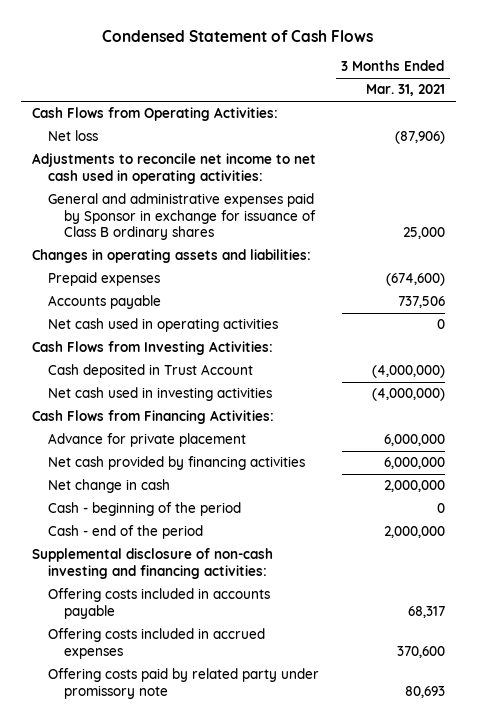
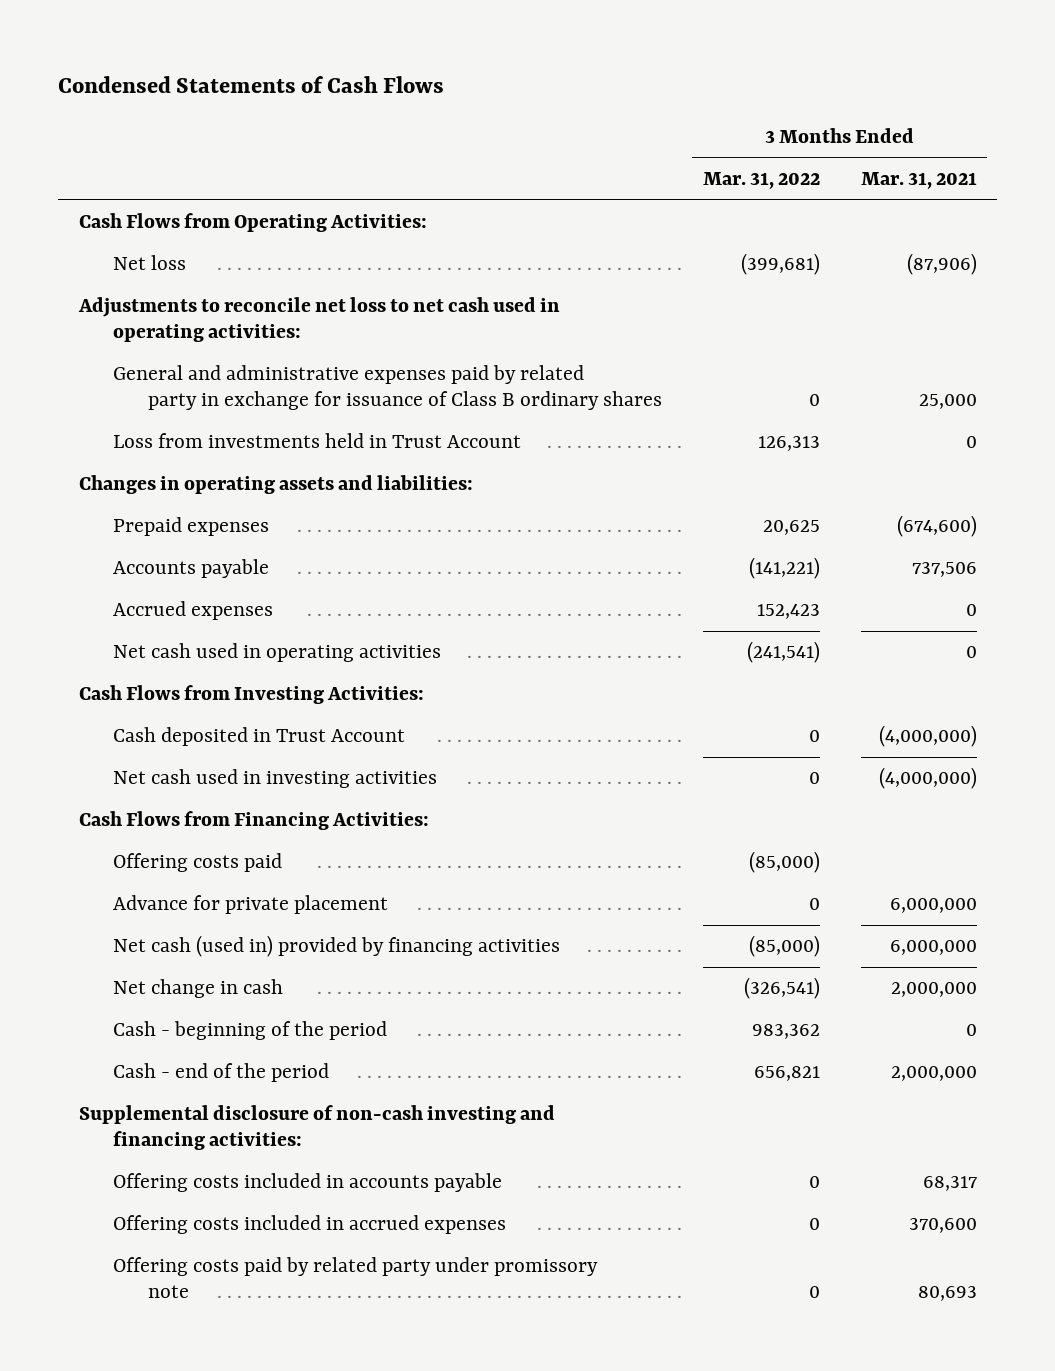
[102,29,374,42] Condensed Statement of Cash Flows -> [58,76,445,94] Condensed Statements of Cash Flows
none -> [702,172,820,190] Mar. 31, 2022
[31,153,316,184] Adjustments to reconcile net income to net cash used in operating activities: -> [77,297,560,343] Adjustments to reconcile net loss to net cash used in operating activities:
[48,193,317,241] General and administrative expenses paid by Sponsor in exchange for issuance of Class B ordinary shares -> [113,365,662,411] General and administrative expenses paid by related party in exchange for issuance of Class B ordinary shares
none -> [113,433,522,449] Loss from investments held in Trust Account
none -> [113,601,274,621] Accrued expenses
none -> [113,853,283,873] Offering costs paid
[48,456,306,471] Net cash provided by financing activities -> [113,935,561,958] Net cash (used in) provided by financing activities

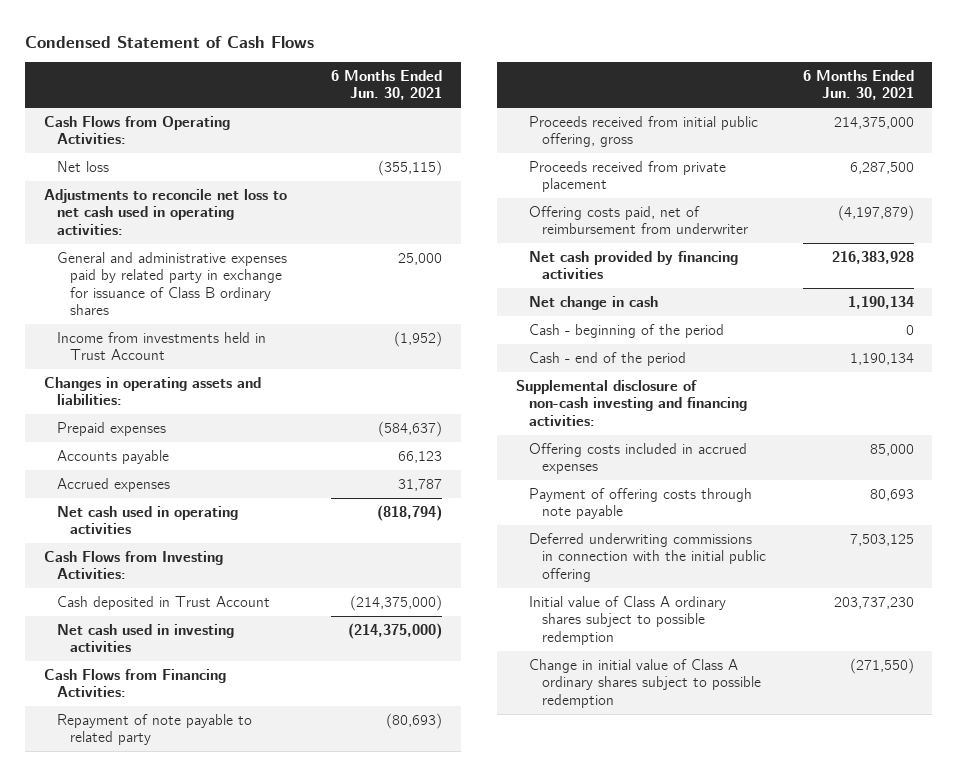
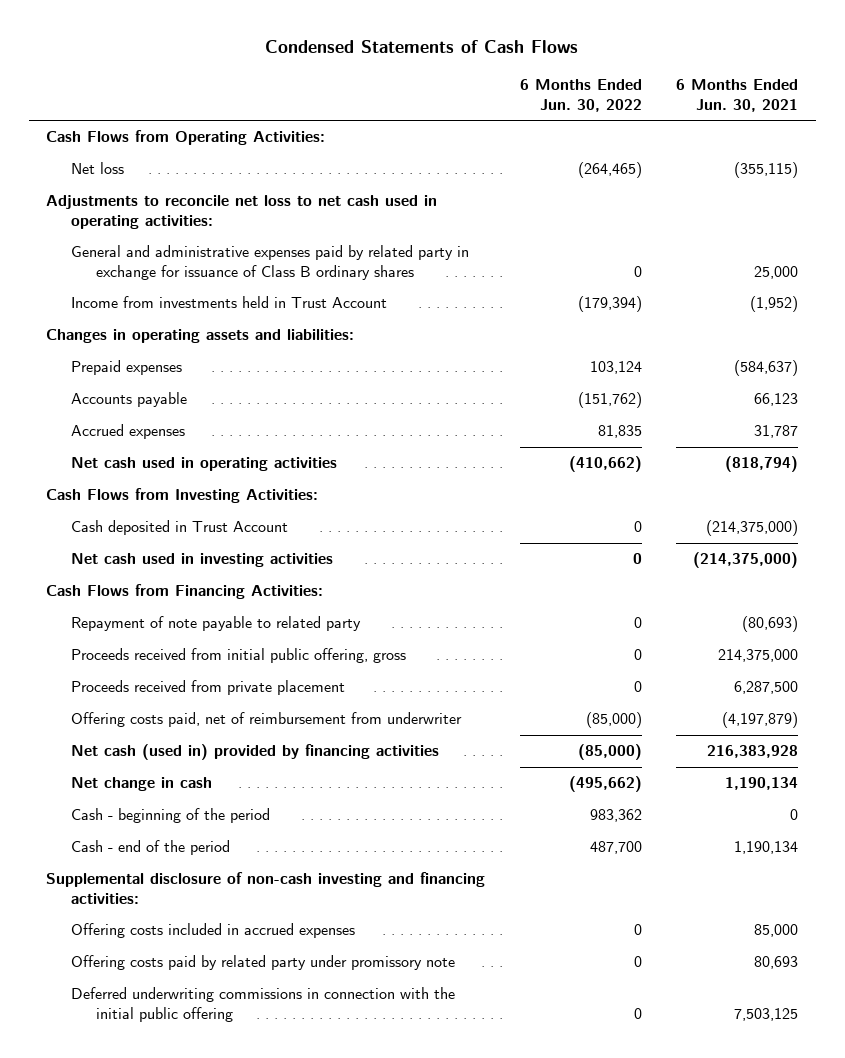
[24,35,314,48] Condensed Statement of Cash Flows -> [265,40,579,54] Condensed Statements of Cash Flows
none -> [519,79,642,113] 6 Months Ended Jun. 30, 2022
[528,250,738,280] Net cash provided by financing activities -> [71,744,440,761] Net cash (used in) provided by financing activities
[528,487,752,520] Payment of offering costs through note payable -> [71,955,456,971] Offering costs paid by related party under promissory note
[528,595,726,645] Initial value of Class A ordinary shares subject to possible redemption -> none
[528,658,761,708] Change in initial value of Class A ordinary shares subject to possible redemption -> none

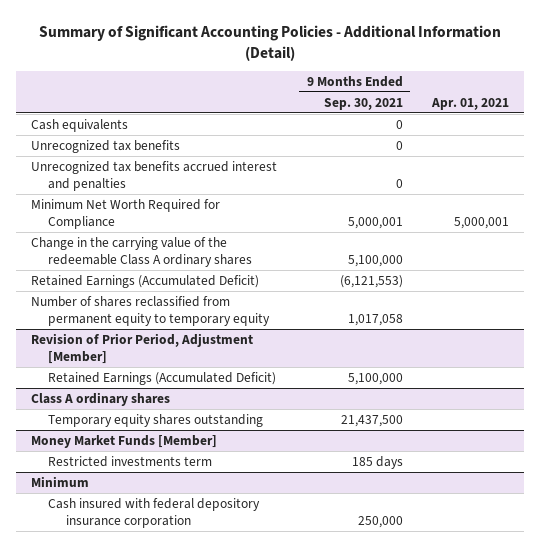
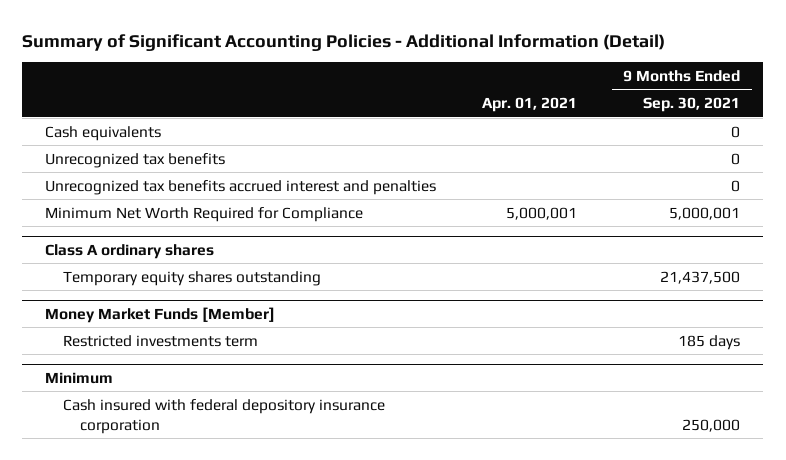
[30,236,253,268] Change in the carrying value of the redeemable Class A ordinary shares -> none
[30,274,259,288] Retained Earnings (Accumulated Deficit) -> none
[30,295,271,327] Number of shares reclassified from permanent equity to temporary equity -> none
[30,332,253,365] Revision of Prior Period, Adjustment [Member] -> none
[48,371,277,385] Retained Earnings (Accumulated Deficit) -> none

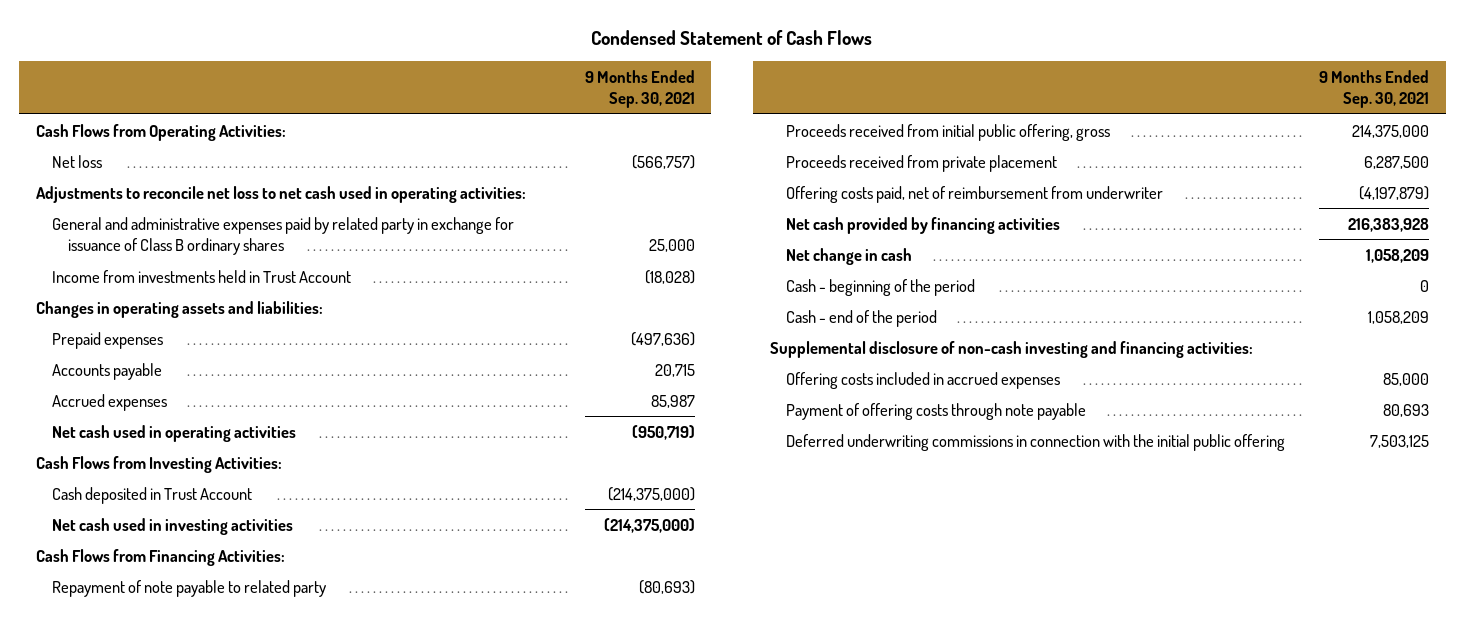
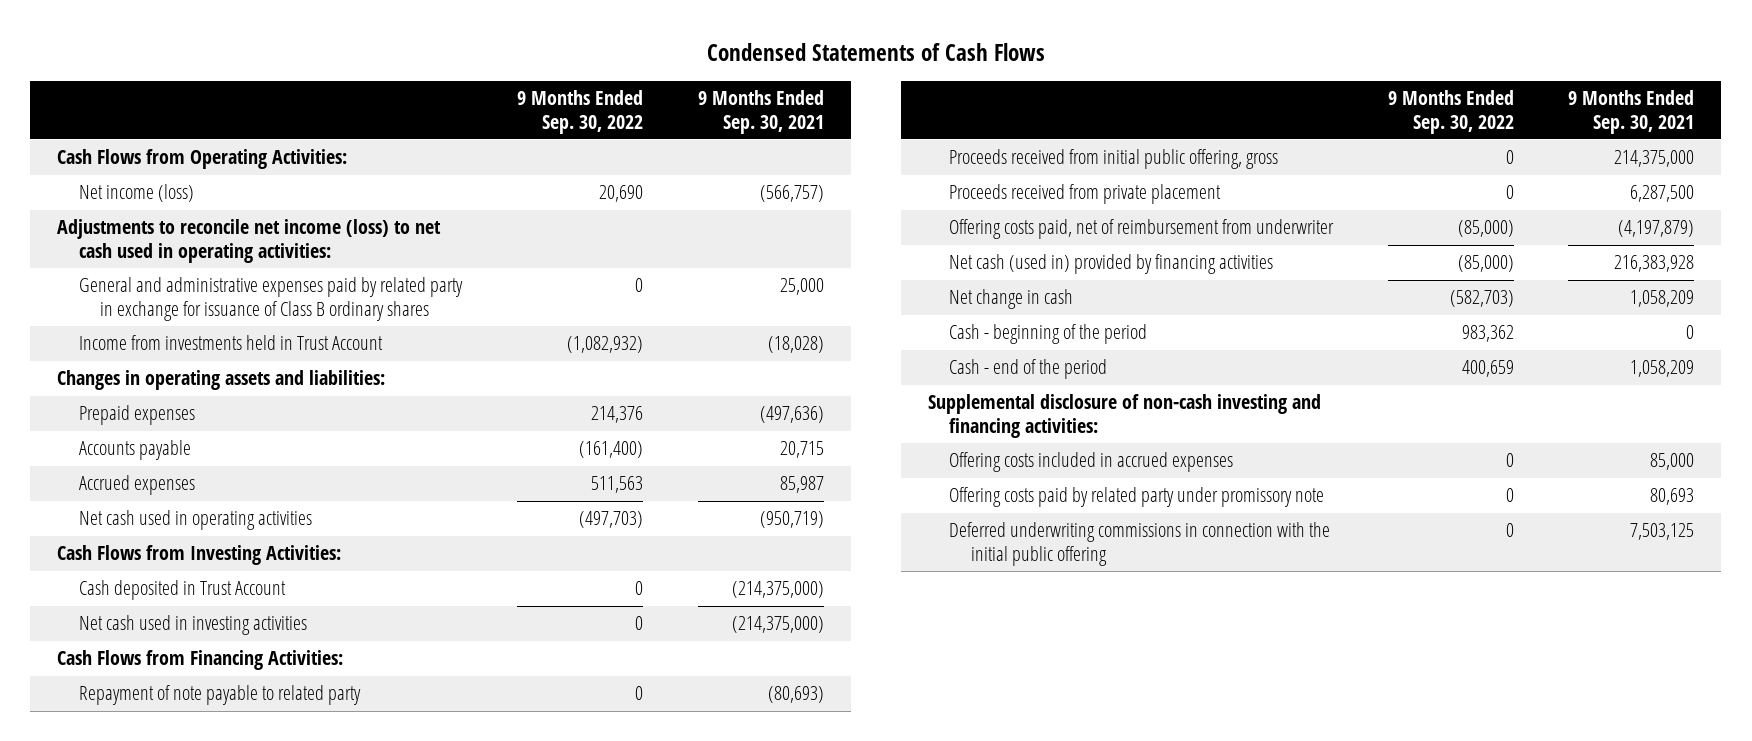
[591,29,873,45] Condensed Statement of Cash Flows -> [706,42,1045,61] Condensed Statements of Cash Flows
none -> [517,90,644,134] 9 Months Ended Sep. 30, 2022
[51,154,102,168] Net loss -> [78,184,194,203] Net income (loss)
[35,185,526,203] Adjustments to reconcile net loss to net cash used in operating activities: -> [57,219,442,264] Adjustments to reconcile net income (loss) to net cash used in operating activities:
[785,216,1060,234] Net cash provided by financing activities -> [949,254,1274,275] Net cash (used in) provided by financing activities
[785,402,1086,420] Payment of offering costs through note payable -> [949,487,1325,508] Offering costs paid by related party under promissory note

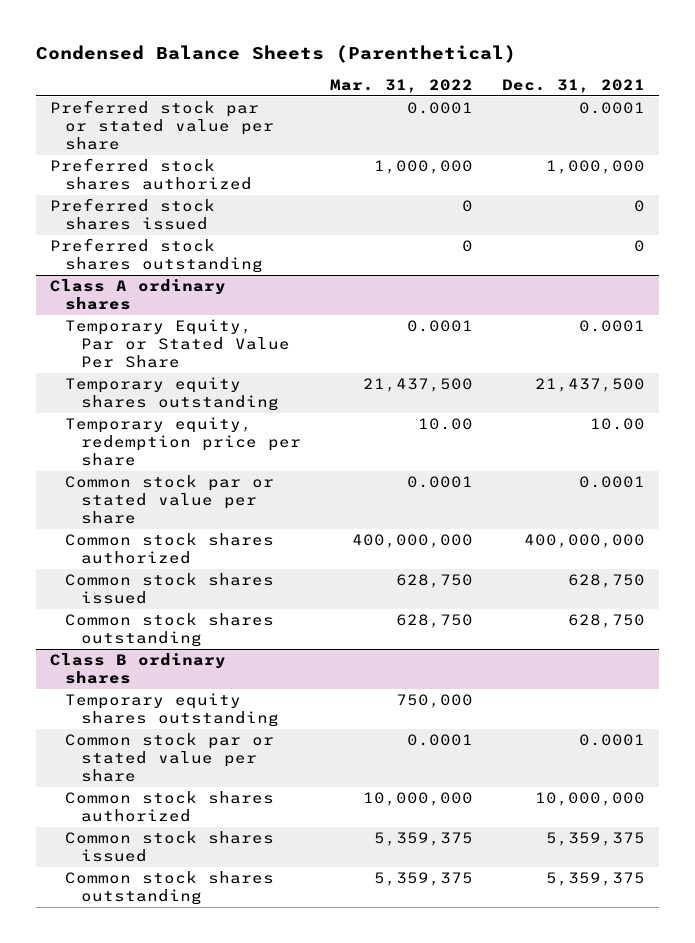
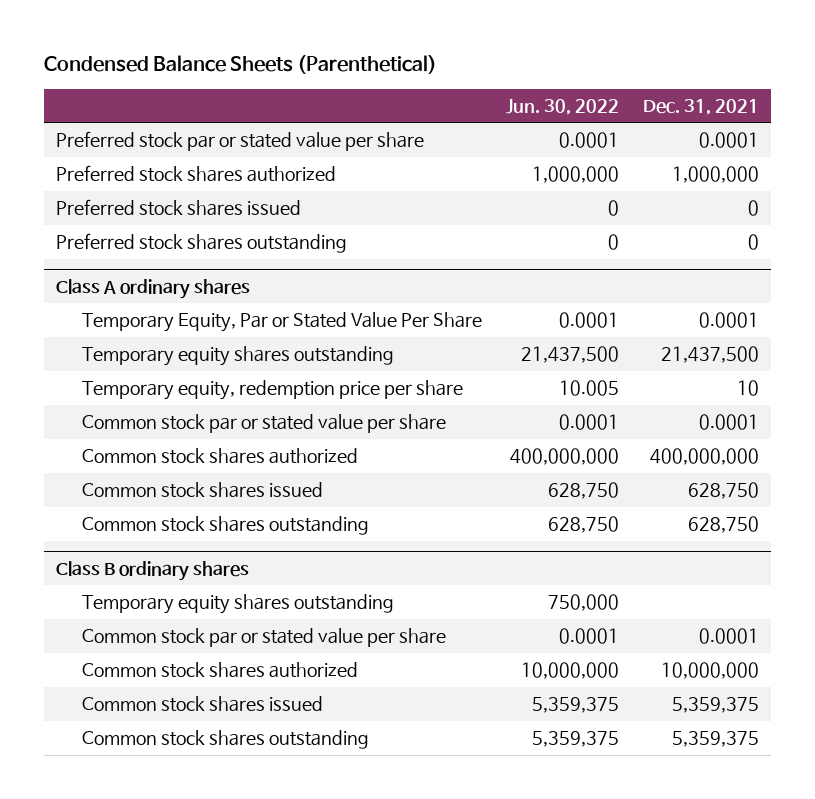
[329,78,473,93] Mar. 31, 2022 -> none
none -> [505,98,619,115] Jun. 30, 2022
[589,418,645,431] 10.00 -> [736,380,759,397] 10

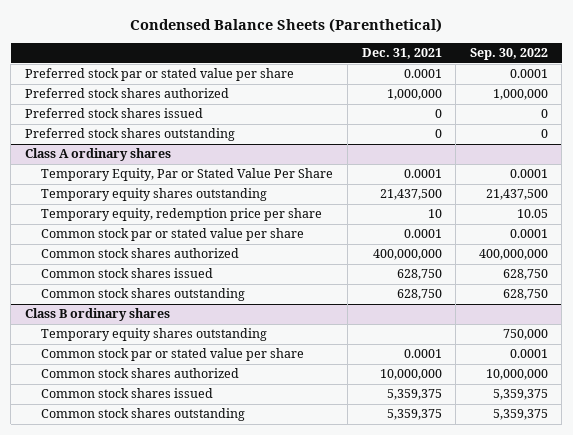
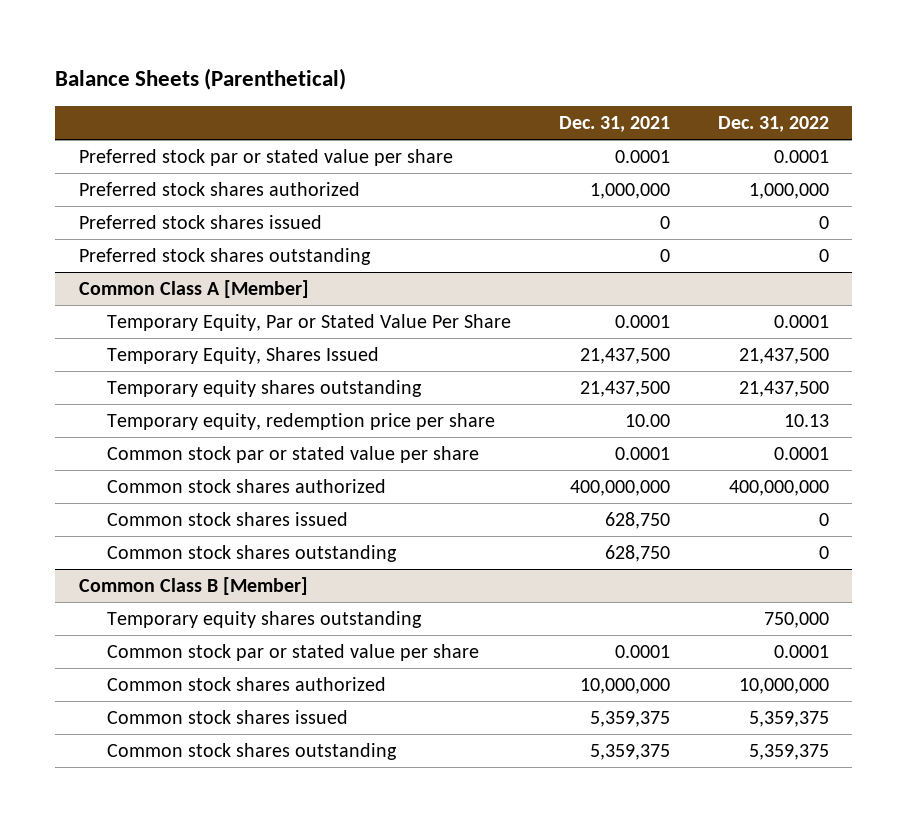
[130,18,443,34] Condensed Balance Sheets (Parenthetical) -> [54,67,346,90] Balance Sheets (Parenthetical)
[469,48,548,61] Sep. 30, 2022 -> none
none -> [717,116,829,133] Dec. 31, 2022
[25,148,172,162] Class A ordinary shares -> [78,280,309,299] Common Class A [Member]
none -> [106,347,379,365] Temporary Equity, Shares Issued
[427,209,442,219] 10 -> [624,414,670,428] 10.00
[25,308,171,322] Class B ordinary shares -> [78,577,308,596] Common Class B [Member]

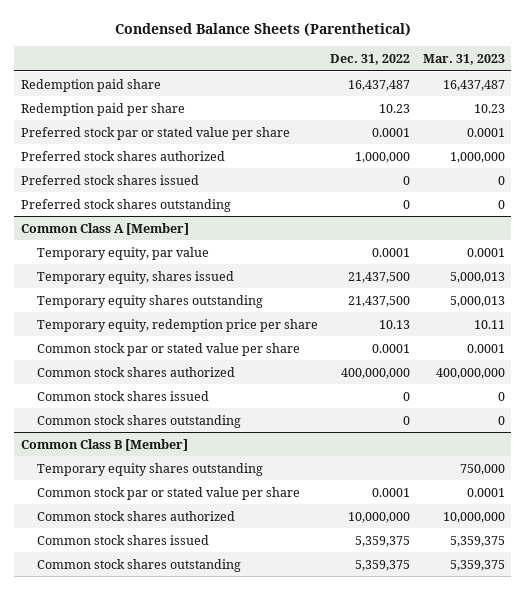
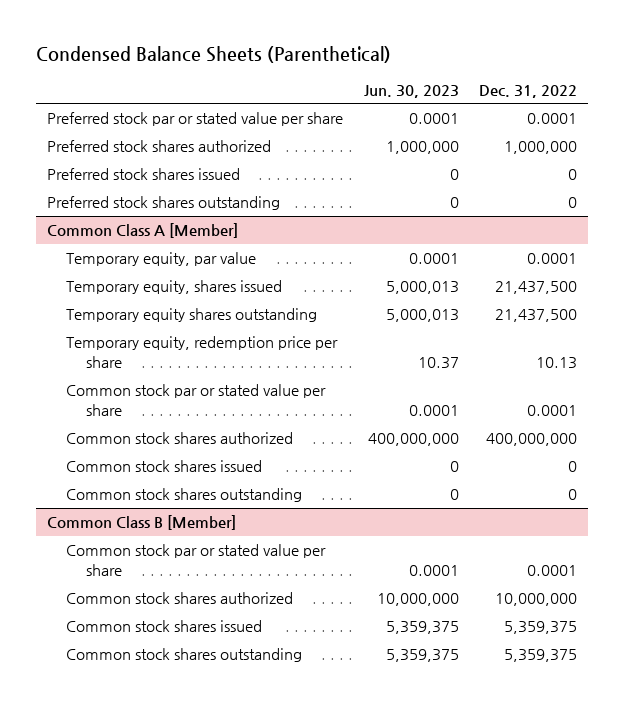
[422,53,505,65] Mar. 31, 2023 -> none
none -> [363,84,459,98] Jun. 30, 2023
[20,78,161,92] Redemption paid share -> none
[20,102,185,116] Redemption paid per share -> none
[36,462,263,476] Temporary equity shares outstanding -> none

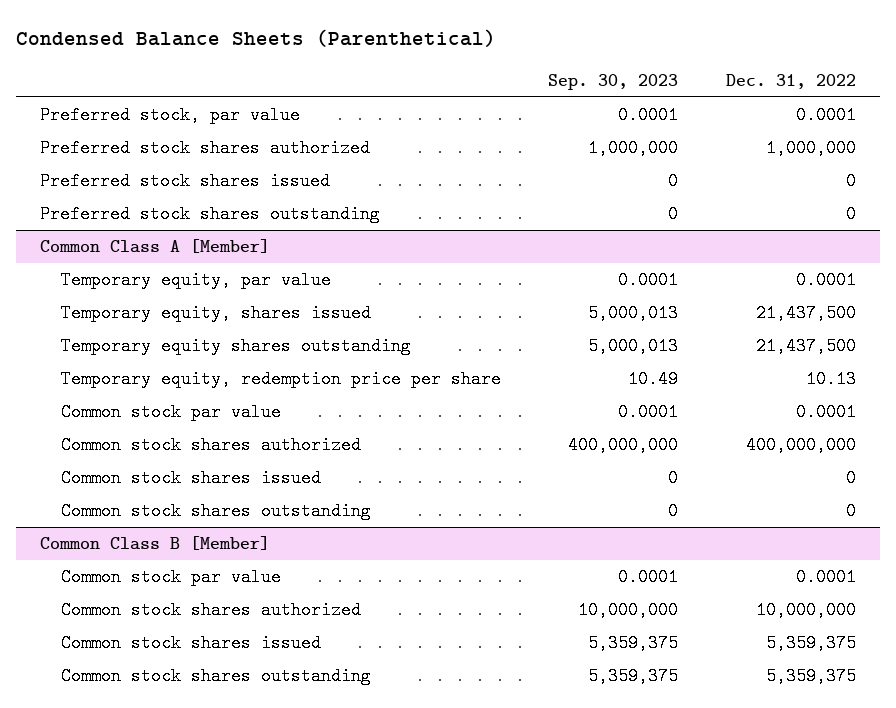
[363,84,459,98] Jun. 30, 2023 -> none
none -> [548,74,679,91] Sep. 30, 2023
[46,112,343,127] Preferred stock par or stated value per share -> [40,105,301,124] Preferred stock, par value
[66,384,327,417] Common stock par or stated value per share -> [61,402,282,421] Common stock par value
[66,544,327,577] Common stock par or stated value per share -> [61,567,282,586] Common stock par value

